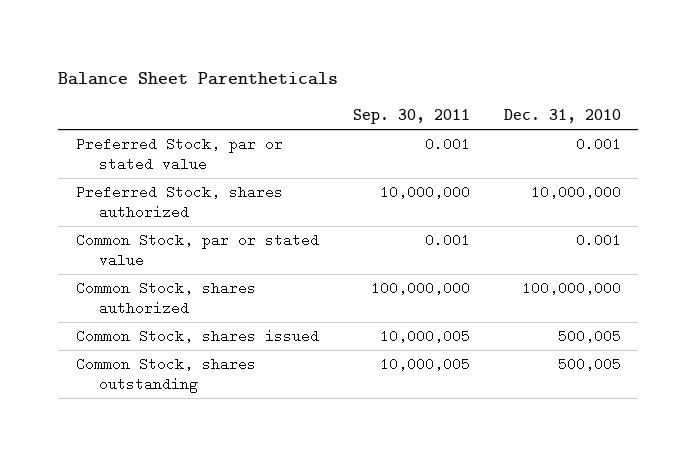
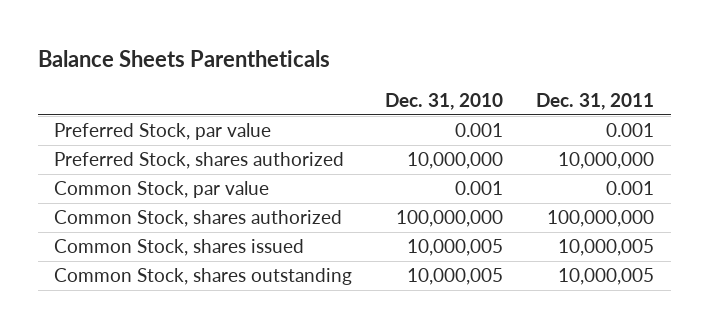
[58,72,339,86] Balance Sheet Parentheticals -> [37,49,330,67] Balance Sheets Parentheticals
[352,109,470,125] Sep. 30, 2011 -> none
none -> [536,92,655,110] Dec. 31, 2011
[75,137,283,172] Preferred Stock, par or stated value -> [54,123,272,141] Preferred Stock, par value
[75,233,319,268] Common Stock, par or stated value -> [54,181,270,199] Common Stock, par value
[558,329,622,344] 500,005 -> [407,239,504,257] 10,000,005
[558,357,622,372] 500,005 -> [407,268,504,286] 10,000,005

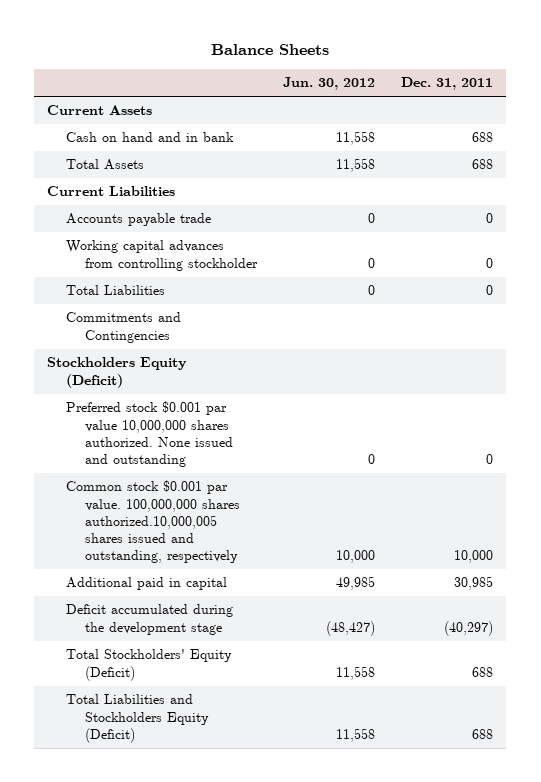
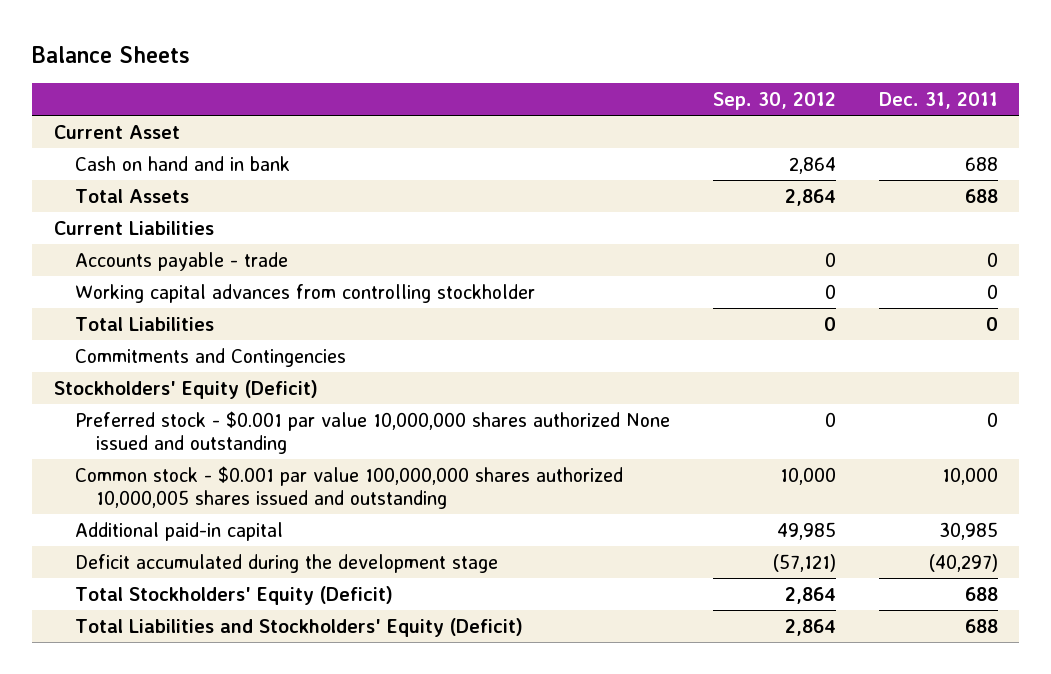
[283,77,376,91] Jun. 30, 2012 -> none
none -> [712,91,836,110] Sep. 30, 2012
[47,105,153,116] Current Assets -> [53,124,180,139] Current Asset
[66,213,212,227] Accounts payable trade -> [74,251,288,271] Accounts payable - trade
[47,357,188,388] Stockholders Equity (Deficit) -> [53,379,318,399] Stockholders' Equity (Deficit)
[66,401,233,468] Preferred stock $0.001 par value 10,000,000 shares authorized. None issued and outstanding -> [74,410,670,455] Preferred stock - $0.001 par value 10,000,000 shares authorized None issued and outstanding
[66,480,240,564] Common stock $0.001 par value. 100,000,000 shares authorized.10,000,005 shares issued and outstanding, respectively -> [74,465,623,510] Common stock - $0.001 par value 100,000,000 shares authorized 10,000,005 shares issued and outstanding
[66,577,228,591] Additional paid in capital -> [74,521,283,541] Additional paid-in capital
[66,694,209,743] Total Liabilities and Stockholders Equity (Deficit) -> [74,617,523,637] Total Liabilities and Stockholders' Equity (Deficit)

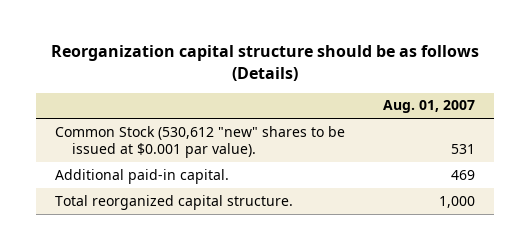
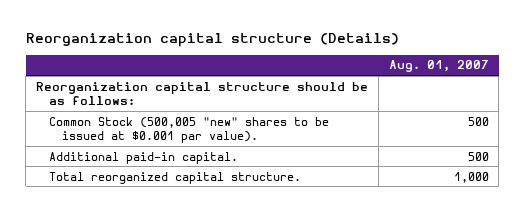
[50,45,479,81] Reorganization capital structure should be as follows (Details) -> [25,33,399,48] Reorganization capital structure (Details)
none -> [36,81,369,105] Reorganization capital structure should be as follows:
[54,125,345,159] Common Stock (530,612 "new" shares to be issued at $0.001 par value). -> [49,116,330,143] Common Stock (500,005 "new" shares to be issued at $0.001 par value).
[450,144,475,155] 531 -> [467,116,489,126] 500
[450,169,475,180] 469 -> [467,151,489,161] 500

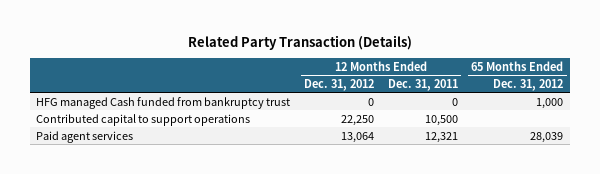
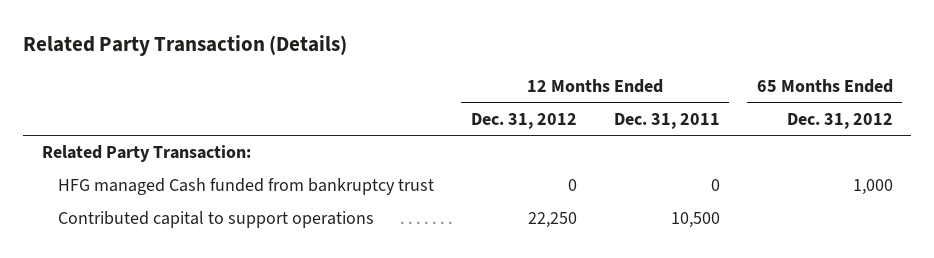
none -> [41,145,251,163] Related Party Transaction:
[36,130,134,143] Paid agent services -> none

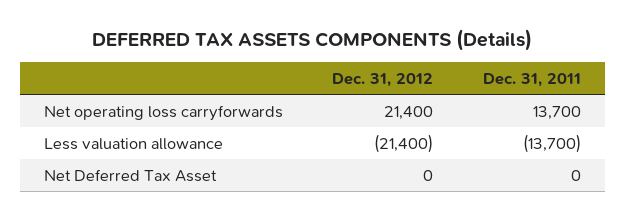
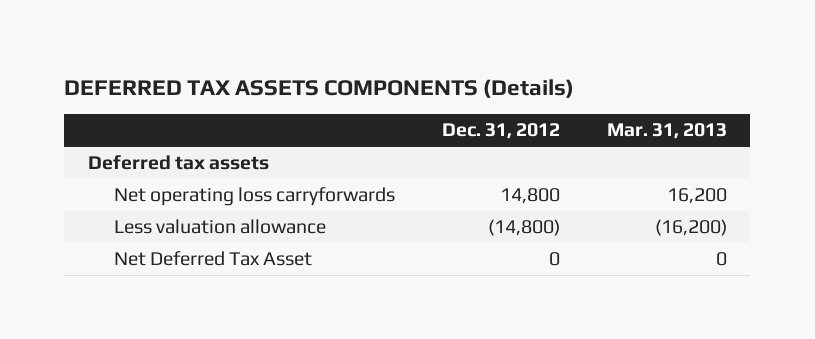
[482,72,581,87] Dec. 31, 2011 -> none
none -> [606,123,727,140] Mar. 31, 2013
none -> [87,155,269,171] Deferred tax assets
[384,105,434,120] 21,400 -> [499,188,560,205] 14,800
[374,133,434,153] (21,400) -> [487,219,560,237] (14,800)

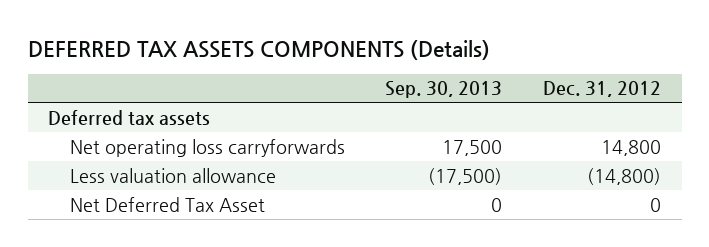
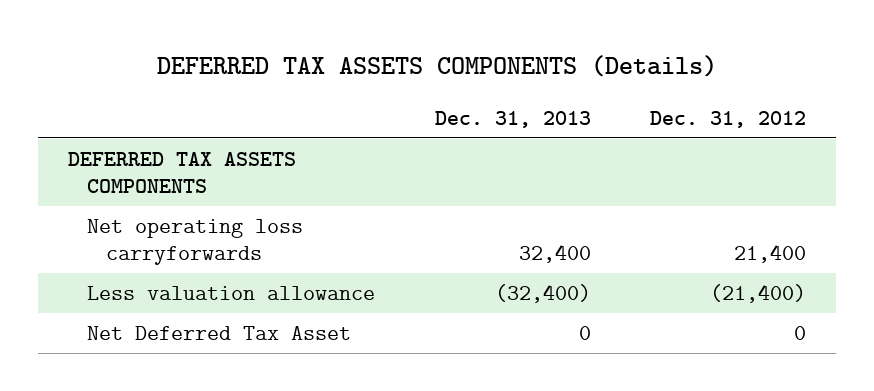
[385,81,503,99] Sep. 30, 2013 -> none
none -> [434,110,591,128] Dec. 31, 2013
[48,109,211,125] Deferred tax assets -> [67,152,296,194] DEFERRED TAX ASSETS COMPONENTS
[601,139,662,156] 14,800 -> [734,244,807,264] 21,400
[587,167,662,185] (14,800) -> [710,284,807,304] (21,400)

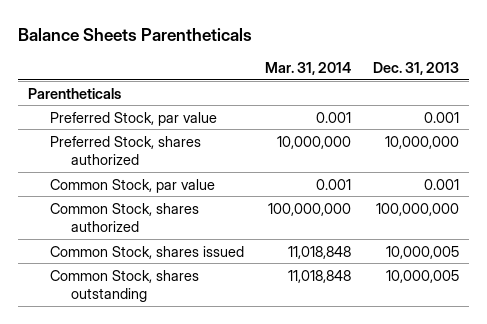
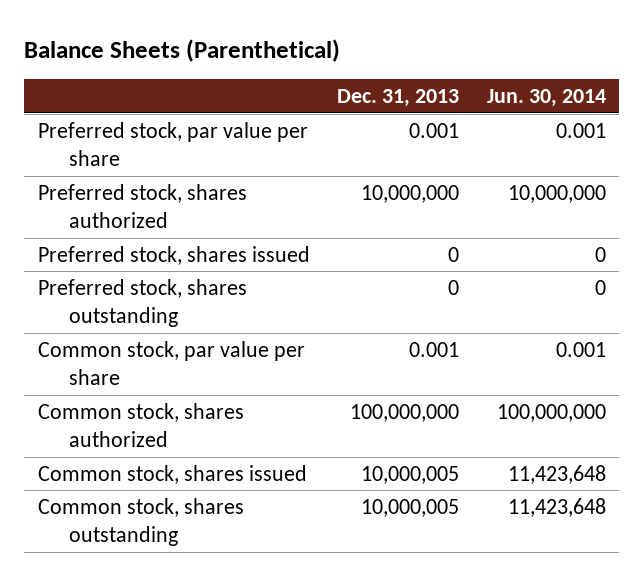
[17,27,252,41] Balance Sheets Parentheticals -> [24,38,341,62] Balance Sheets (Parenthetical)
[265,61,352,75] Mar. 31, 2014 -> none
none -> [486,89,606,108] Jun. 30, 2014
[28,87,122,99] Parentheticals -> none
[49,111,217,126] Preferred Stock, par value -> [37,121,308,166] Preferred stock, par value per share
[49,135,201,166] Preferred Stock, shares authorized -> [37,183,247,228] Preferred stock, shares authorized
none -> [37,245,310,265] Preferred stock, shares issued
none -> [37,278,247,327] Preferred stock, shares outstanding
[49,178,215,193] Common Stock, par value -> [37,340,305,385] Common stock, par value per share
[49,202,199,233] Common Stock, shares authorized -> [37,402,244,447] Common stock, shares authorized
[49,245,244,259] Common Stock, shares issued -> [37,464,307,484] Common stock, shares issued
[49,269,199,303] Common Stock, shares outstanding -> [37,497,244,546] Common stock, shares outstanding

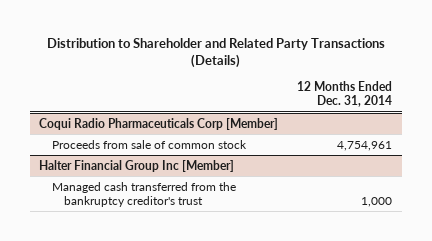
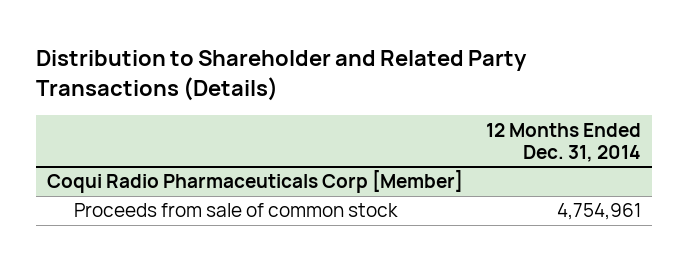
[39,159,235,172] Halter Financial Group Inc [Member] -> none
[51,181,236,207] Managed cash transferred from the bankruptcy creditor's trust -> none

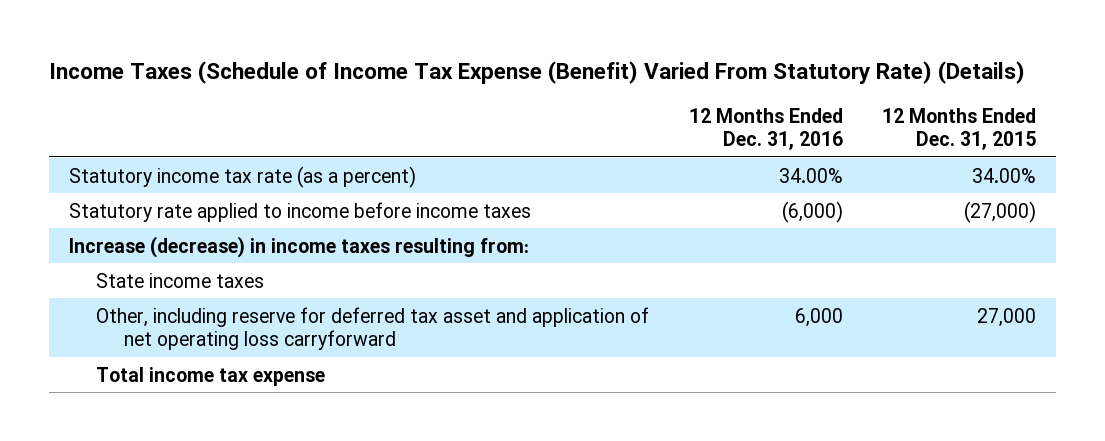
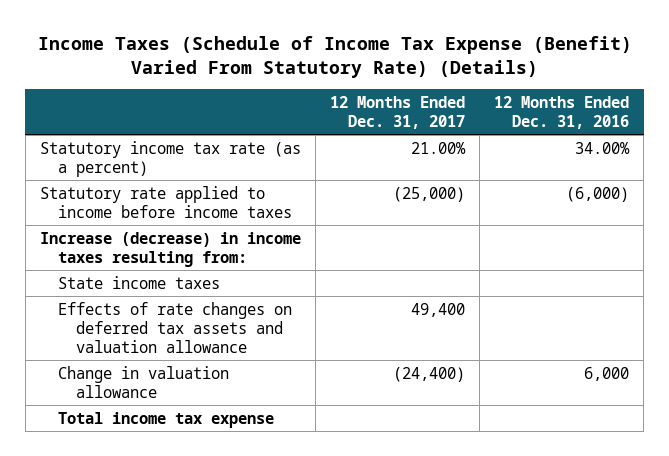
[882,107,1037,151] 12 Months Ended Dec. 31, 2015 -> none
none -> [330,95,466,129] 12 Months Ended Dec. 31, 2017
[96,306,650,350] Other, including reserve for deferred tax asset and application of net operating loss carryforward -> none
none -> [57,301,292,353] Effects of rate changes on deferred tax assets and valuation allowance
none -> [57,365,229,398] Change in valuation allowance

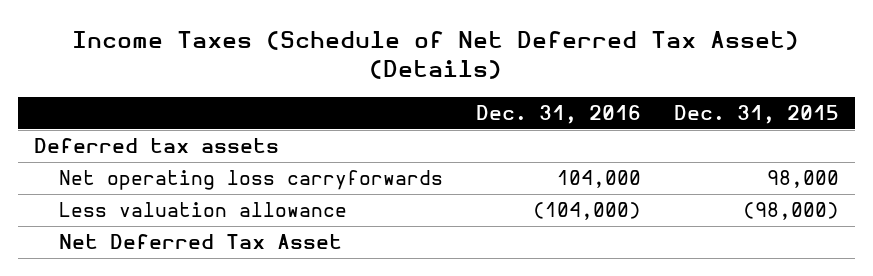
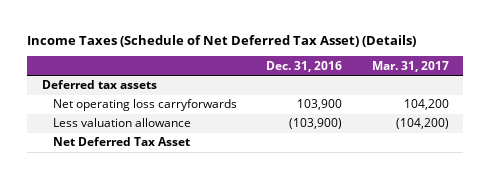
[673,105,839,125] Dec. 31, 2015 -> none
none -> [371,60,449,72] Mar. 31, 2017
[556,170,641,189] 104,000 -> [297,99,343,111] 103,900
[532,202,641,221] (104,000) -> [289,118,343,130] (103,900)

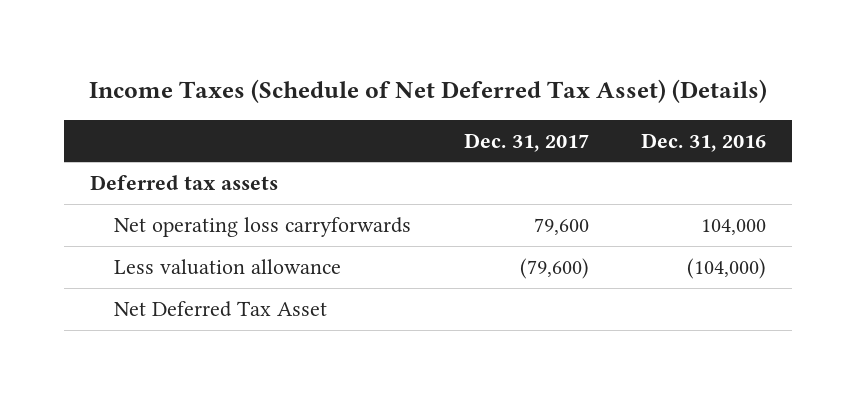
[371,60,449,72] Mar. 31, 2017 -> none
none -> [463,132,589,152] Dec. 31, 2017
[297,99,343,111] 103,900 -> [701,219,767,236] 104,000
[289,118,343,130] (103,900) -> [687,258,767,280] (104,000)

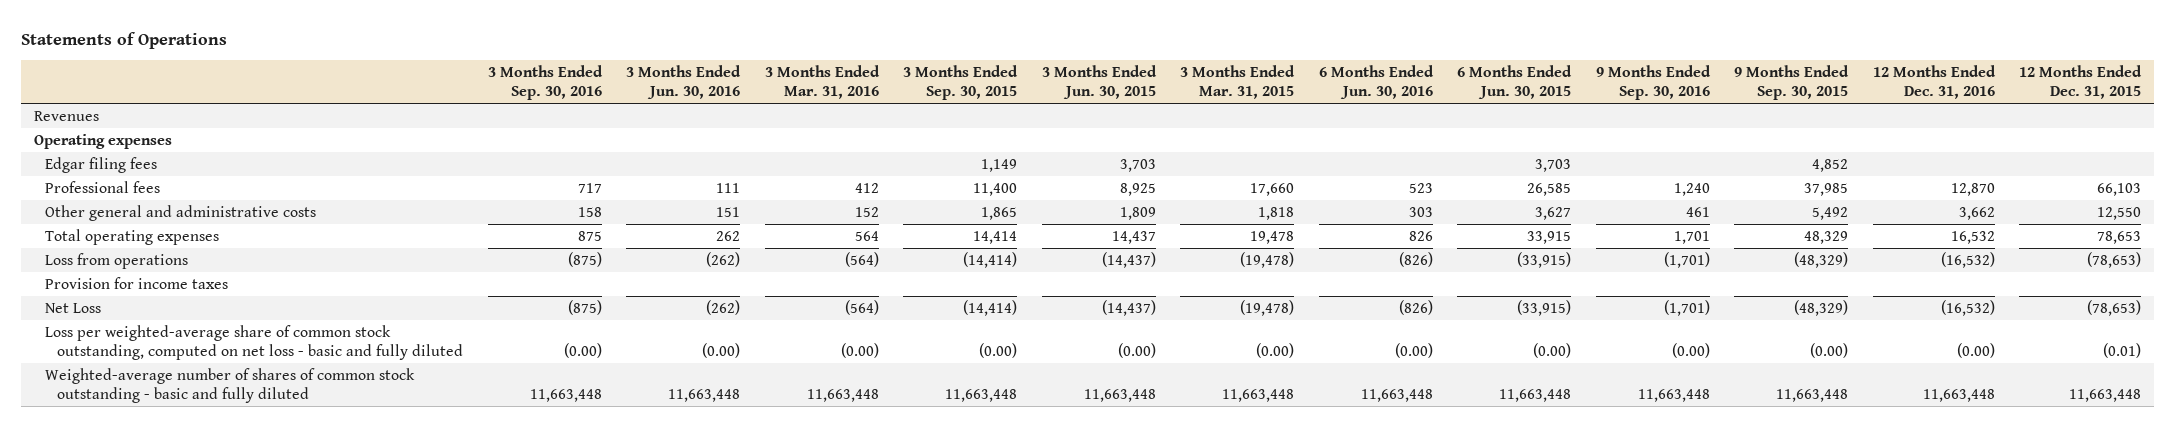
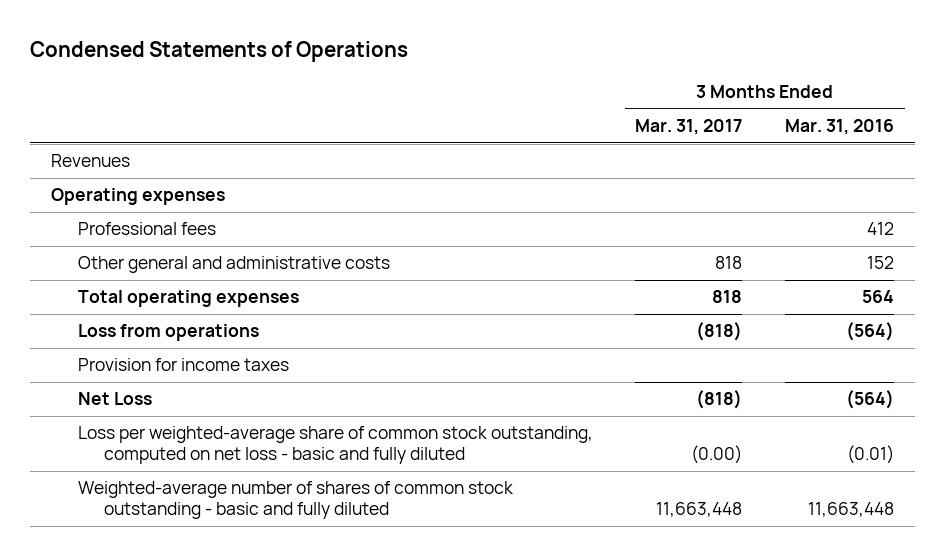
[21,32,228,50] Statements of Operations -> [29,41,408,63] Condensed Statements of Operations
[487,65,603,101] 3 Months Ended Sep. 30, 2016 -> none
[626,65,742,100] 3 Months Ended Jun. 30, 2016 -> none
[903,65,1019,101] 3 Months Ended Sep. 30, 2015 -> none
[1041,65,1157,100] 3 Months Ended Jun. 30, 2015 -> none
[1180,65,1296,100] 3 Months Ended Mar. 31, 2015 -> none
[1318,65,1434,100] 6 Months Ended Jun. 30, 2016 -> none
[1457,65,1573,100] 6 Months Ended Jun. 30, 2015 -> none
[1595,65,1711,101] 9 Months Ended Sep. 30, 2016 -> none
[1734,65,1850,101] 9 Months Ended Sep. 30, 2015 -> none
[1872,65,1996,100] 12 Months Ended Dec. 31, 2016 -> none
[2019,65,2143,100] 12 Months Ended Dec. 31, 2015 -> none
none -> [635,119,743,136] Mar. 31, 2017
[45,156,158,173] Edgar filing fees -> none
[840,342,879,358] (0.00) -> [847,445,895,465] (0.01)

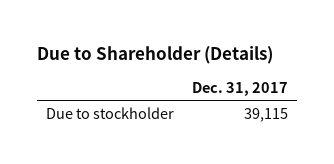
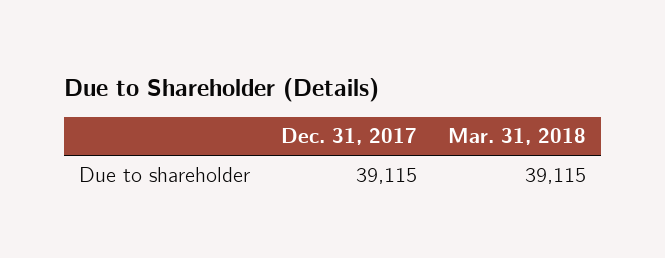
none -> [447,128,586,146] Mar. 31, 2018
[45,107,174,120] Due to stockholder -> [79,167,251,183] Due to shareholder

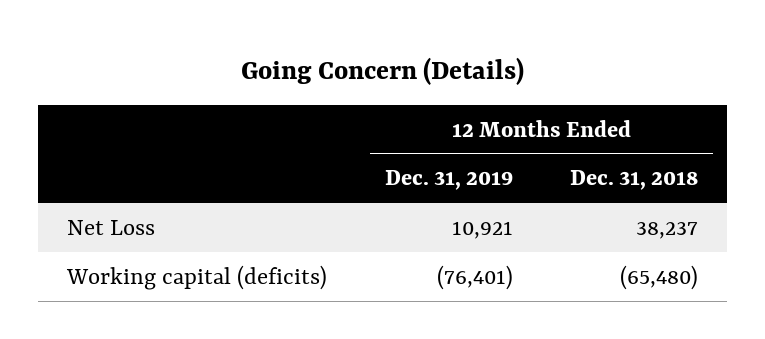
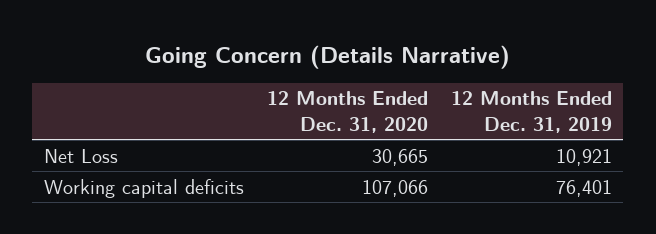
[240,56,524,85] Going Concern (Details) -> [144,44,510,69] Going Concern (Details Narrative)
[570,170,699,191] Dec. 31, 2018 -> none
none -> [266,91,428,133] 12 Months Ended Dec. 31, 2020
[66,264,328,290] Working capital (deficits) -> [43,178,244,198] Working capital deficits
[436,264,513,290] (76,401) -> [555,179,612,197] 76,401

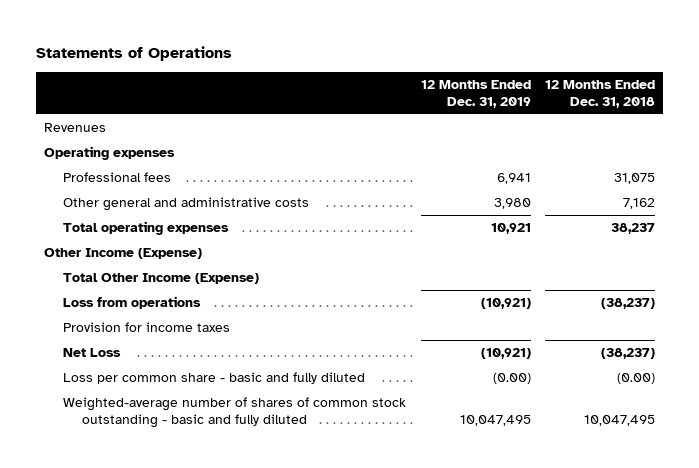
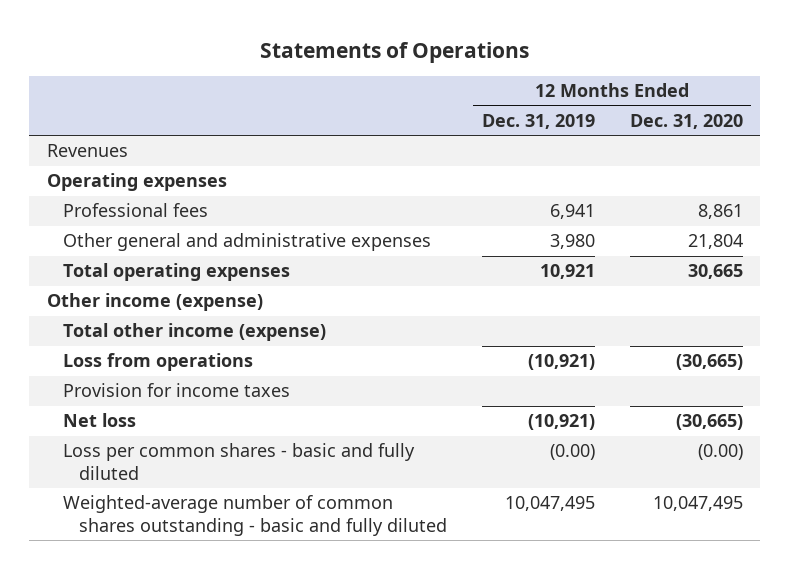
[545,79,656,108] 12 Months Ended Dec. 31, 2018 -> none
none -> [629,114,743,130] Dec. 31, 2020
[62,197,309,212] Other general and administrative costs -> [62,233,431,252] Other general and administrative expenses
[43,248,202,260] Other Income (Expense) -> [46,293,263,312] Other income (expense)
[62,273,259,285] Total Other Income (Expense) -> [62,323,326,342] Total other income (expense)
[62,348,121,358] Net Loss -> [62,413,136,428] Net loss
[62,372,365,385] Loss per common share - basic and fully diluted -> [62,443,415,481] Loss per common shares - basic and fully diluted
[62,397,406,429] Weighted-average number of shares of common stock outstanding - basic and fully diluted -> [62,495,447,537] Weighted-average number of common shares outstanding - basic and fully diluted

